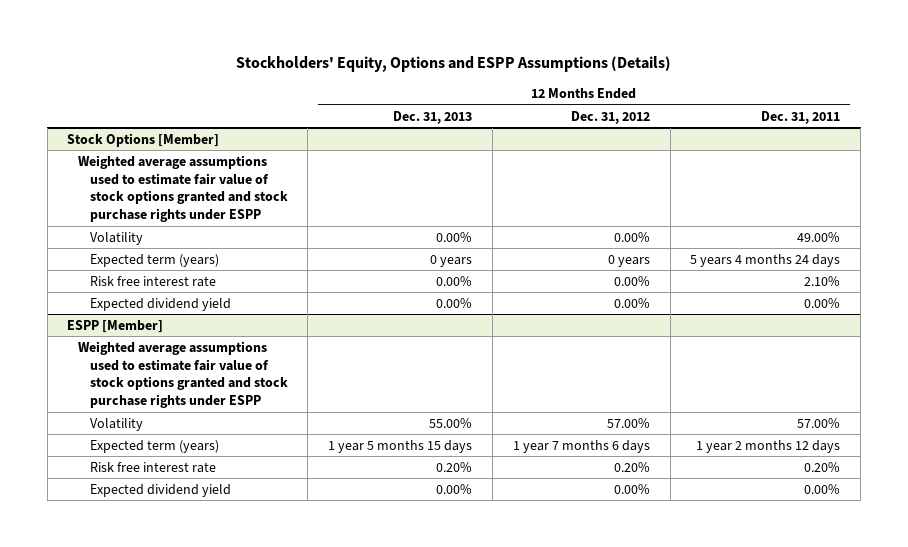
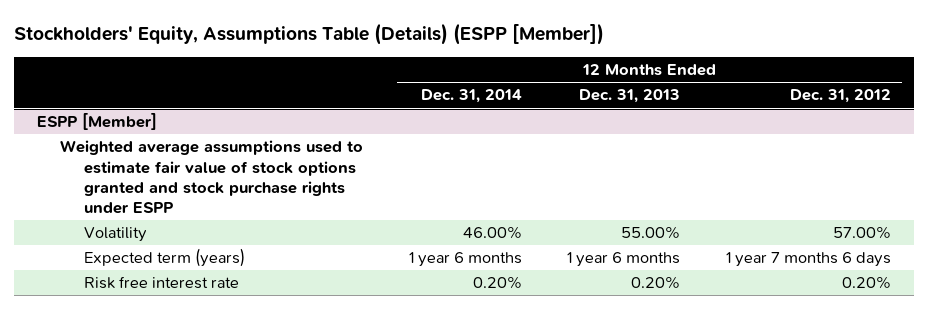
[235,56,671,73] Stockholders' Equity, Options and ESPP Assumptions (Details) -> [14,23,605,46] Stockholders' Equity, Assumptions Table (Details) (ESPP [Member])
[761,110,841,124] Dec. 31, 2011 -> none
none -> [420,89,522,104] Dec. 31, 2014
[67,132,220,147] Stock Options [Member] -> none
[78,154,288,223] Weighted average assumptions used to estimate fair value of stock options granted and stock purchase rights under ESPP -> none
[89,231,143,245] Volatility -> none
[89,253,219,267] Expected term (years) -> none
[89,275,216,287] Risk free interest rate -> none
[89,297,231,311] Expected dividend yield -> none
[328,439,473,453] 1 year 5 months 15 days -> [567,252,681,268] 1 year 6 months
[89,483,231,497] Expected dividend yield -> none

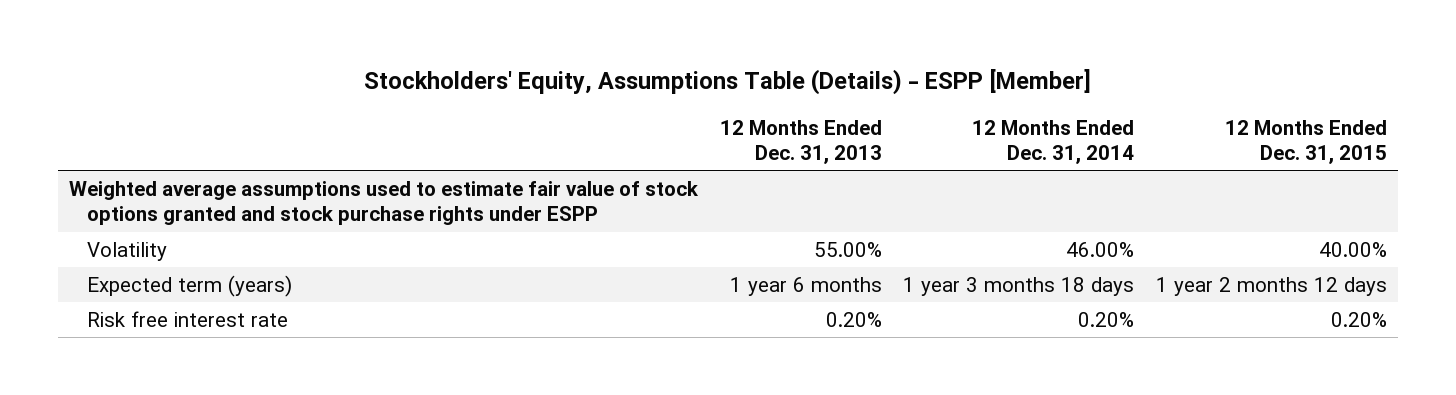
[14,23,605,46] Stockholders' Equity, Assumptions Table (Details) (ESPP [Member]) -> [364,69,1092,96] Stockholders' Equity, Assumptions Table (Details) - ESPP [Member]
[789,89,891,104] Dec. 31, 2012 -> none
none -> [1225,119,1388,164] 12 Months Ended Dec. 31, 2015
[36,113,157,131] ESPP [Member] -> none
[408,252,522,268] 1 year 6 months -> [903,276,1135,296] 1 year 3 months 18 days

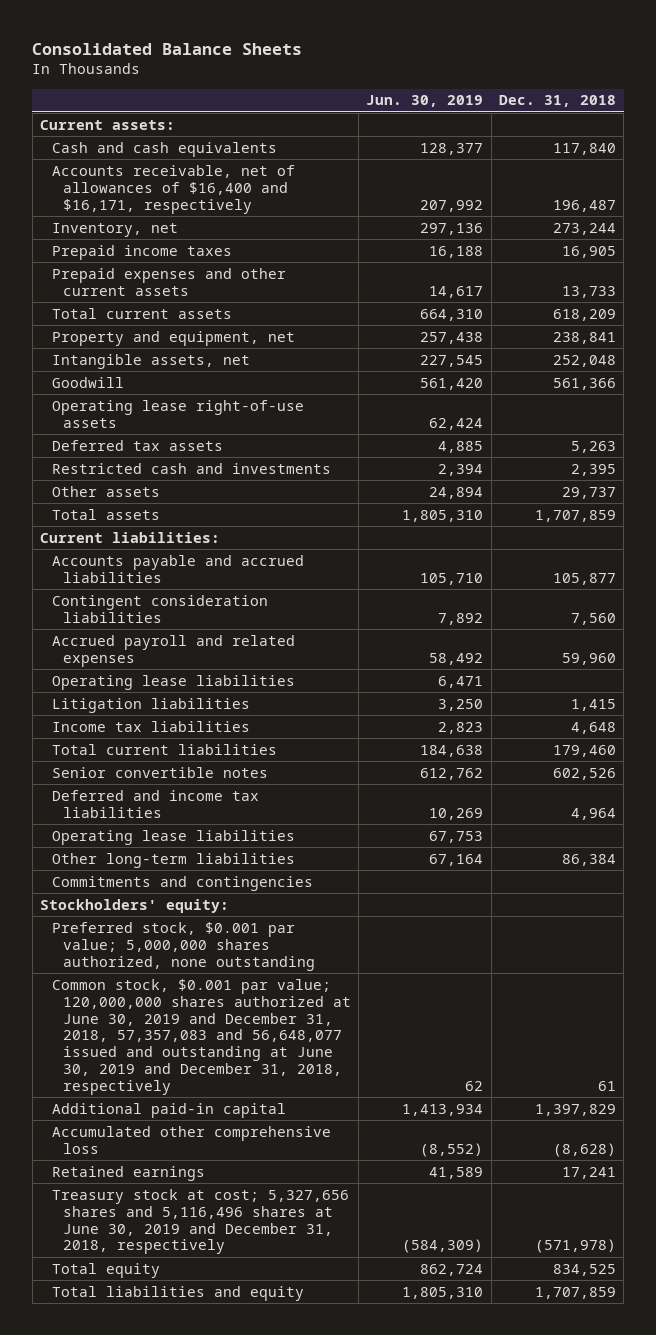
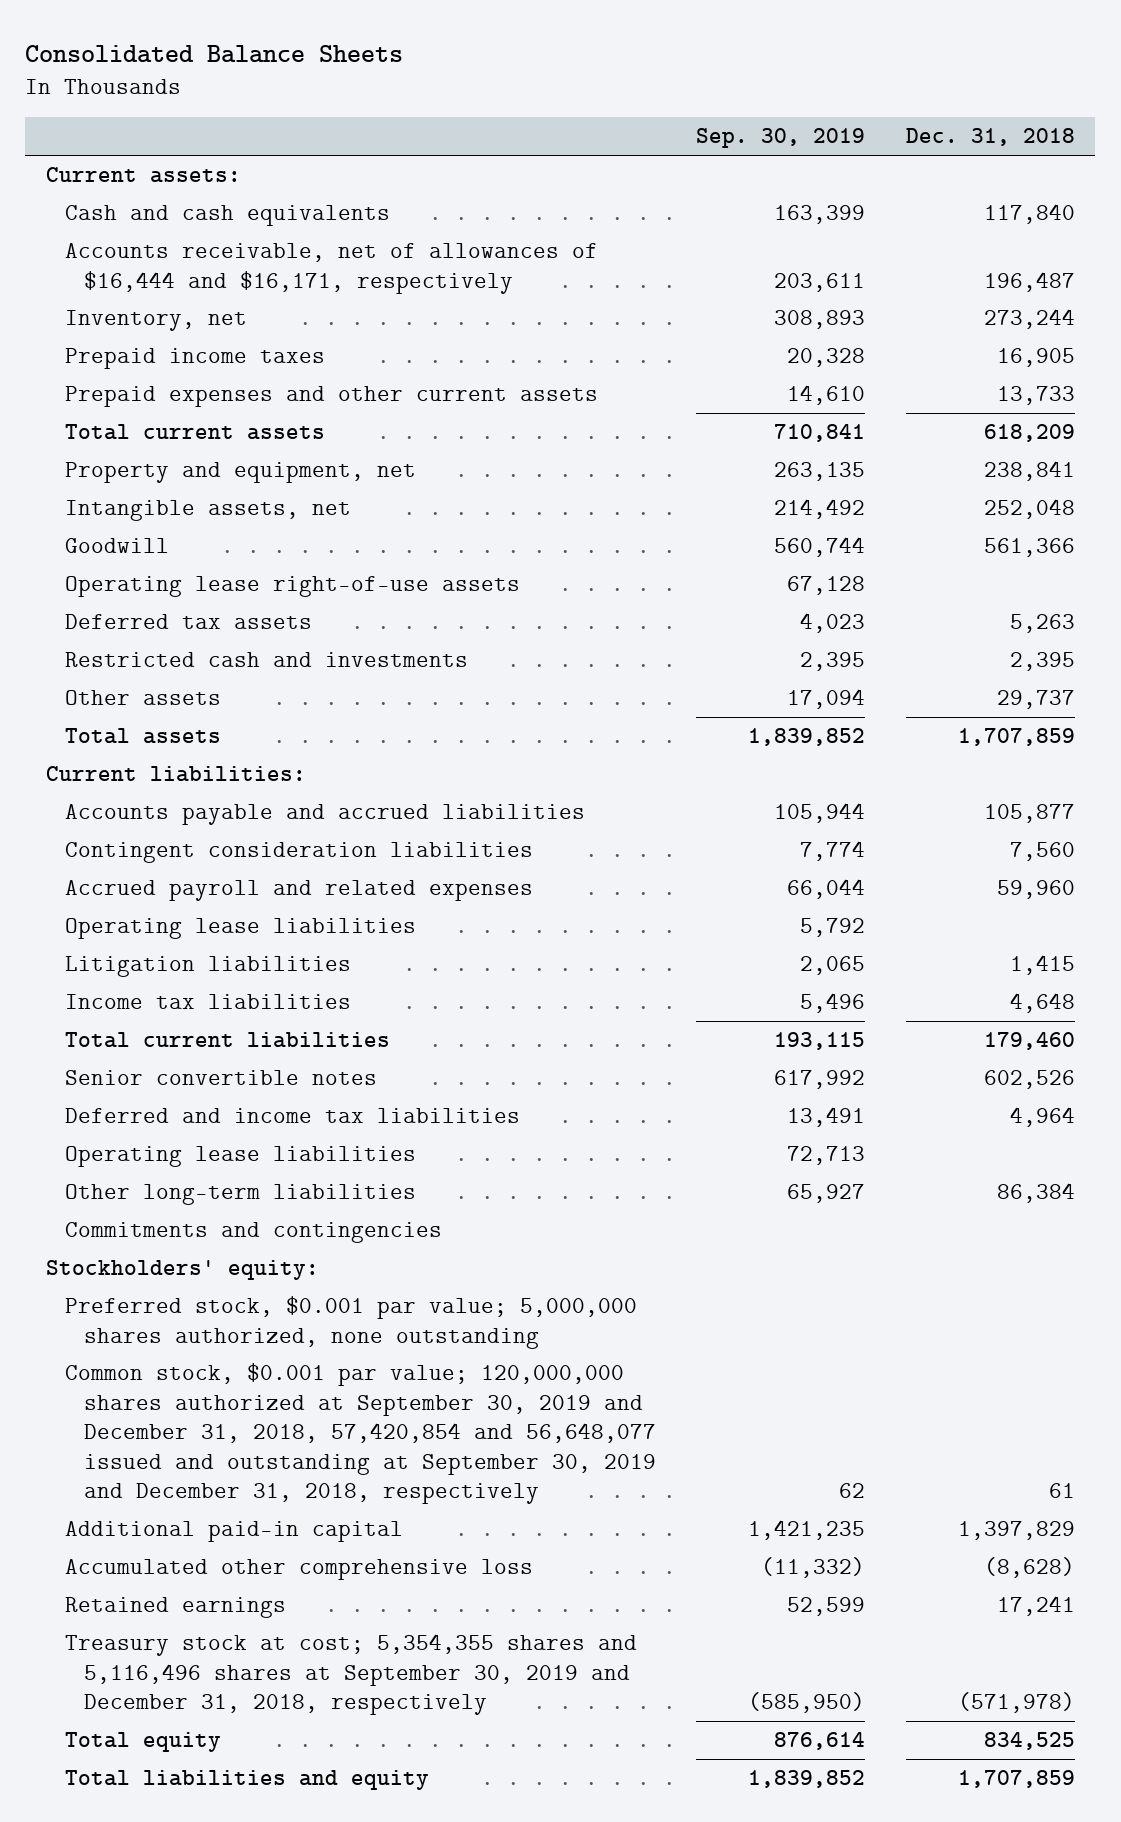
[366,95,484,108] Jun. 30, 2019 -> none
none -> [696,128,866,149] Sep. 30, 2019
[51,164,295,214] Accounts receivable, net of allowances of $16,400 and $16,171, respectively -> [64,243,598,294] Accounts receivable, net of allowances of $16,444 and $16,171, respectively
[51,978,351,1095] Common stock, $0.001 par value; 120,000,000 shares authorized at June 30, 2019 and December 31, 2018, 57,357,083 and 56,648,077 issued and outstanding at June 30, 2019 and December 31, 2018, respectively -> [64,1363,656,1505] Common stock, $0.001 par value; 120,000,000 shares authorized at September 30, 2019 and December 31, 2018, 57,420,854 and 56,648,077 issued and outstanding at September 30, 2019 and December 31, 2018, respectively
[51,1188,349,1255] Treasury stock at cost; 5,327,656 shares and 5,116,496 shares at June 30, 2019 and December 31, 2018, respectively -> [64,1634,637,1716] Treasury stock at cost; 5,354,355 shares and 5,116,496 shares at September 30, 2019 and December 31, 2018, respectively

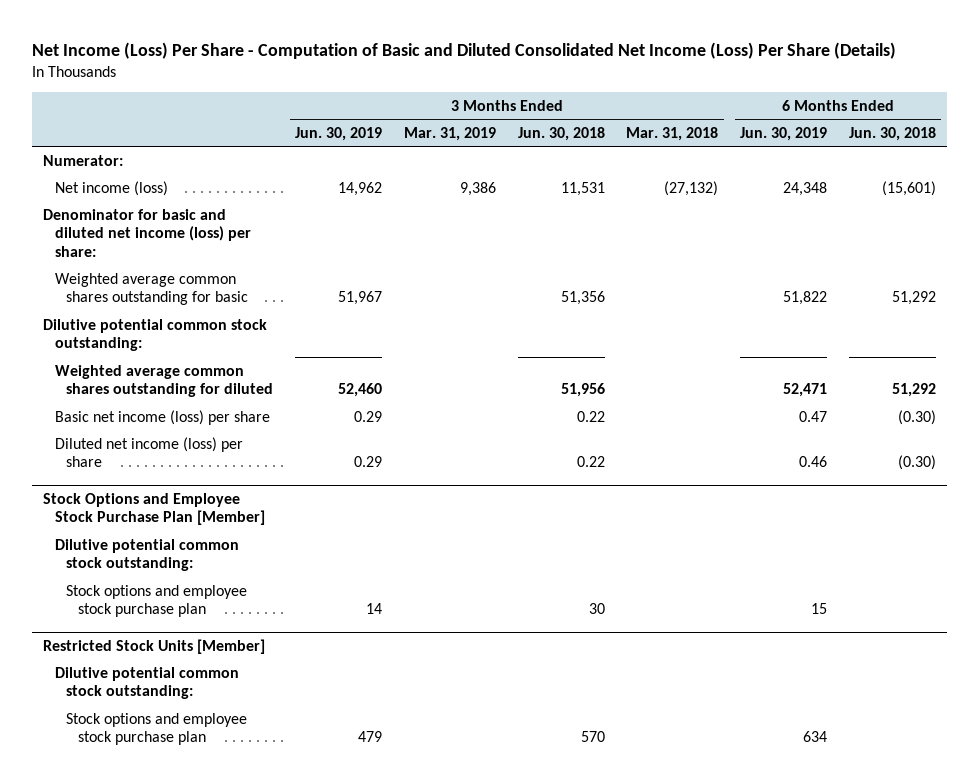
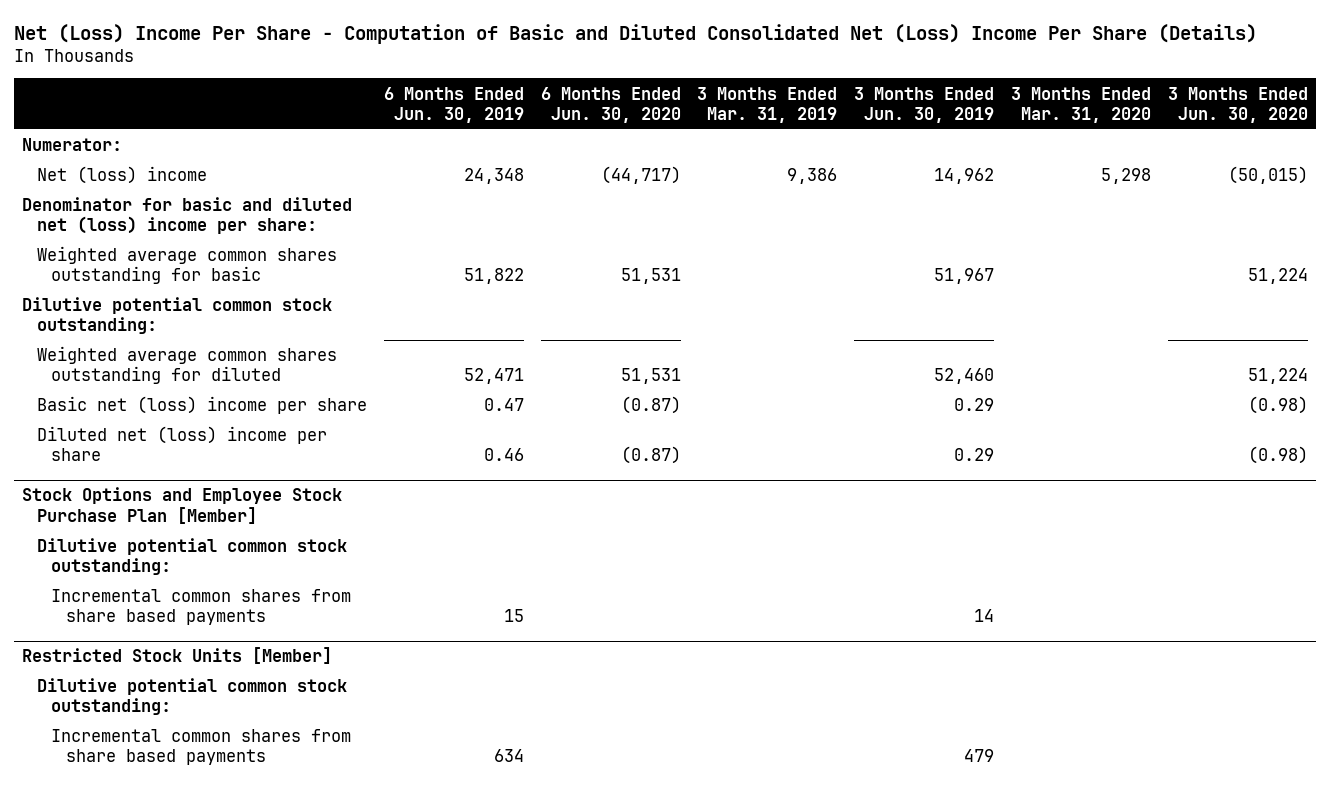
[31,41,896,59] Net Income (Loss) Per Share - Computation of Basic and Diluted Consolidated Net Income (Loss) Per Share (Details) -> [13,23,1257,44] Net (Loss) Income Per Share - Computation of Basic and Diluted Consolidated Net (Loss) Income Per Share (Details)
[517,126,605,141] Jun. 30, 2018 -> none
[626,126,719,141] Mar. 31, 2018 -> none
[848,126,936,141] Jun. 30, 2018 -> none
none -> [540,86,681,123] 6 Months Ended Jun. 30, 2020
none -> [1010,86,1151,123] 3 Months Ended Mar. 31, 2020
none -> [1167,86,1308,123] 3 Months Ended Jun. 30, 2020
[54,180,168,196] Net income (loss) -> [36,166,207,185] Net (loss) income
[42,208,251,257] Denominator for basic and diluted net income (loss) per share: -> [22,197,353,235] Denominator for basic and diluted net (loss) income per share:
[54,409,270,425] Basic net income (loss) per share -> [36,396,367,415] Basic net (loss) income per share
[54,436,243,468] Diluted net income (loss) per share -> [36,426,327,462] Diluted net (loss) income per share
[66,584,248,618] Stock options and employee stock purchase plan -> [51,589,352,626] Incremental common shares from share based payments
[66,712,248,746] Stock options and employee stock purchase plan -> [51,729,352,766] Incremental common shares from share based payments

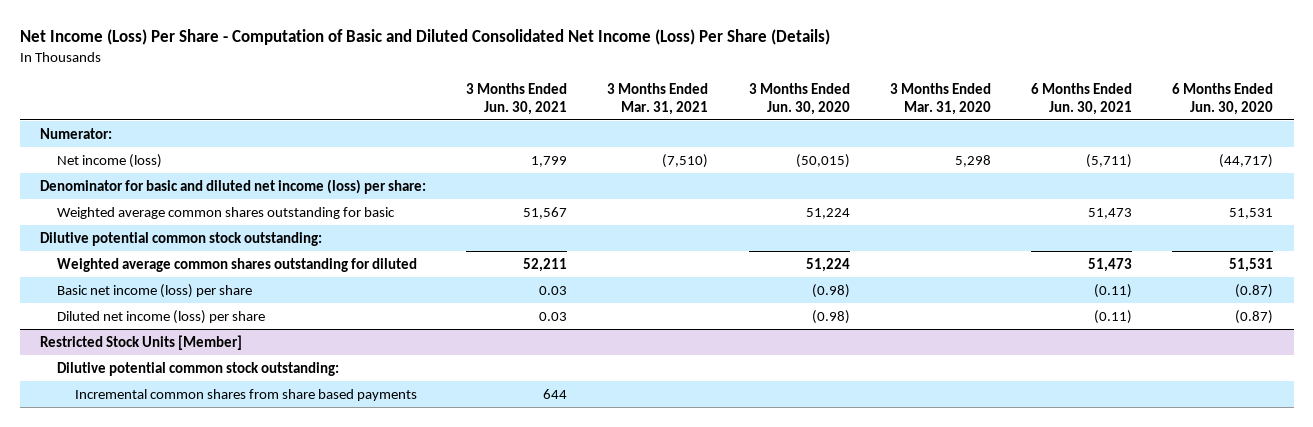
[13,23,1257,44] Net (Loss) Income Per Share - Computation of Basic and Diluted Consolidated Net (Loss) Income Per Share (Details) -> [19,29,830,46] Net Income (Loss) Per Share - Computation of Basic and Diluted Consolidated Net Income (Loss) Per Share (Details)
[383,86,524,123] 6 Months Ended Jun. 30, 2019 -> none
[697,86,838,123] 3 Months Ended Mar. 31, 2019 -> none
[854,86,995,123] 3 Months Ended Jun. 30, 2019 -> none
none -> [465,83,567,115] 3 Months Ended Jun. 30, 2021
none -> [607,83,709,115] 3 Months Ended Mar. 31, 2021
none -> [1031,83,1133,115] 6 Months Ended Jun. 30, 2021
[36,166,207,185] Net (loss) income -> [57,153,163,168] Net income (loss)
[22,197,353,235] Denominator for basic and diluted net (loss) income per share: -> [39,178,426,194] Denominator for basic and diluted net income (loss) per share:
[22,487,343,524] Stock Options and Employee Stock Purchase Plan [Member] -> none
[36,538,347,576] Dilutive potential common stock outstanding: -> none
[51,589,352,626] Incremental common shares from share based payments -> none
[36,396,367,415] Basic net (loss) income per share -> [57,283,253,298] Basic net income (loss) per share
[36,426,327,462] Diluted net (loss) income per share -> [57,309,266,324] Diluted net income (loss) per share

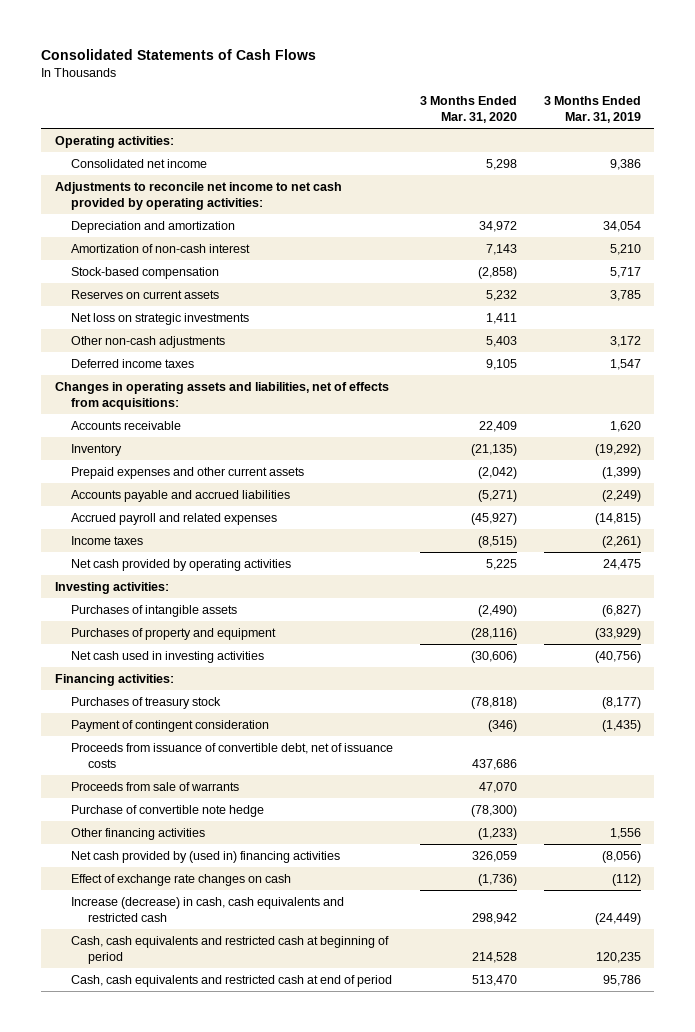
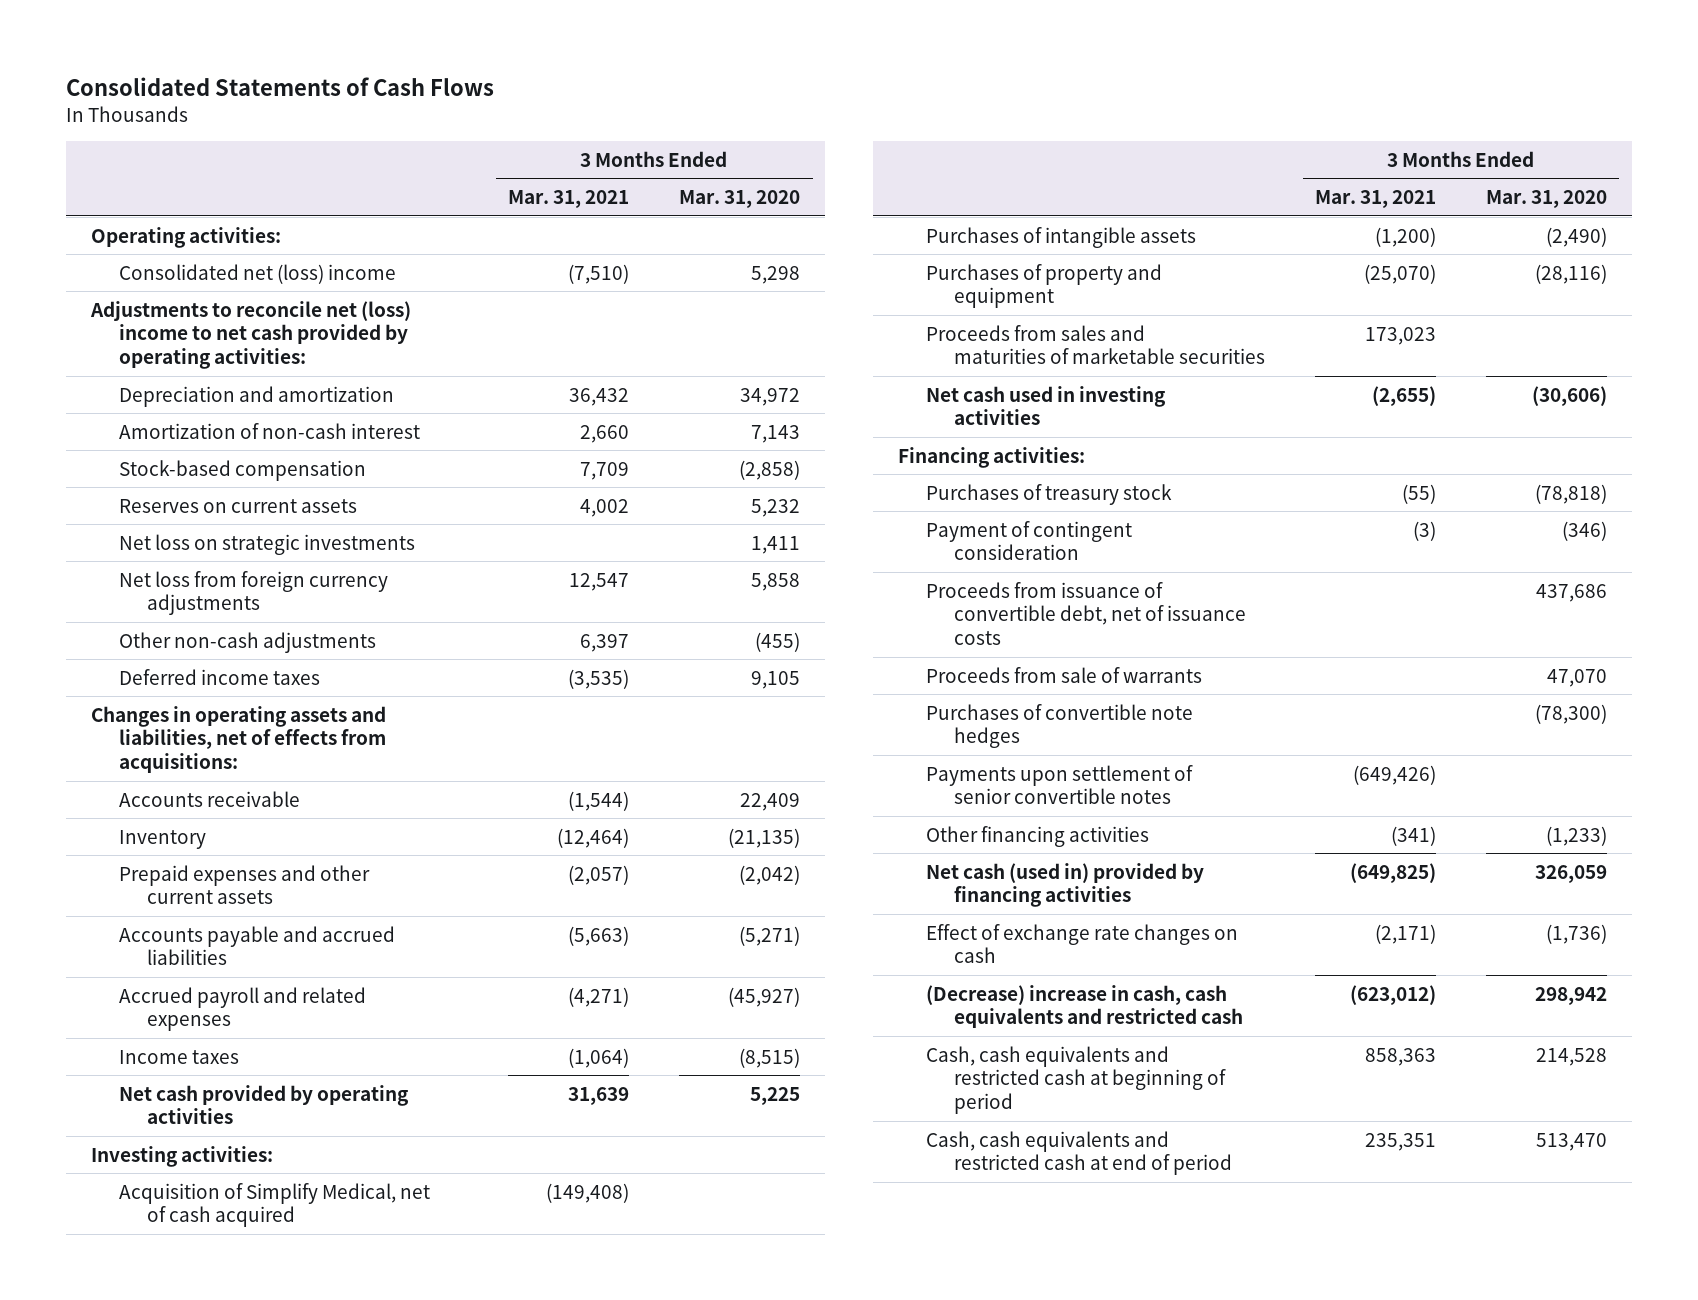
[543,95,641,123] 3 Months Ended Mar. 31, 2019 -> none
none -> [508,189,630,208] Mar. 31, 2021
[71,158,208,168] Consolidated net income -> [119,263,397,284] Consolidated net (loss) income
[54,181,342,210] Adjustments to reconcile net income to net cash provided by operating activities: -> [90,300,412,370] Adjustments to reconcile net (loss) income to net cash provided by operating activities:
none -> [119,570,389,616] Net loss from foreign currency adjustments
[486,335,518,347] 5,403 -> [755,631,801,652] (455)
none -> [119,1182,431,1228] Acquisition of Simplify Medical, net of cash acquired
none -> [926,324,1266,365] Proceeds from sales and maturities of marketable securities
[71,804,265,817] Purchase of convertible note hedge -> [926,703,1194,749] Purchases of convertible note hedges
none -> [926,764,1194,805] Payments upon settlement of senior convertible notes
[71,850,341,863] Net cash provided by (used in) financing activities -> [926,862,1205,908] Net cash (used in) provided by financing activities
[71,896,345,922] Increase (decrease) in cash, cash equivalents and restricted cash -> [926,984,1244,1029] (Decrease) increase in cash, cash equivalents and restricted cash

